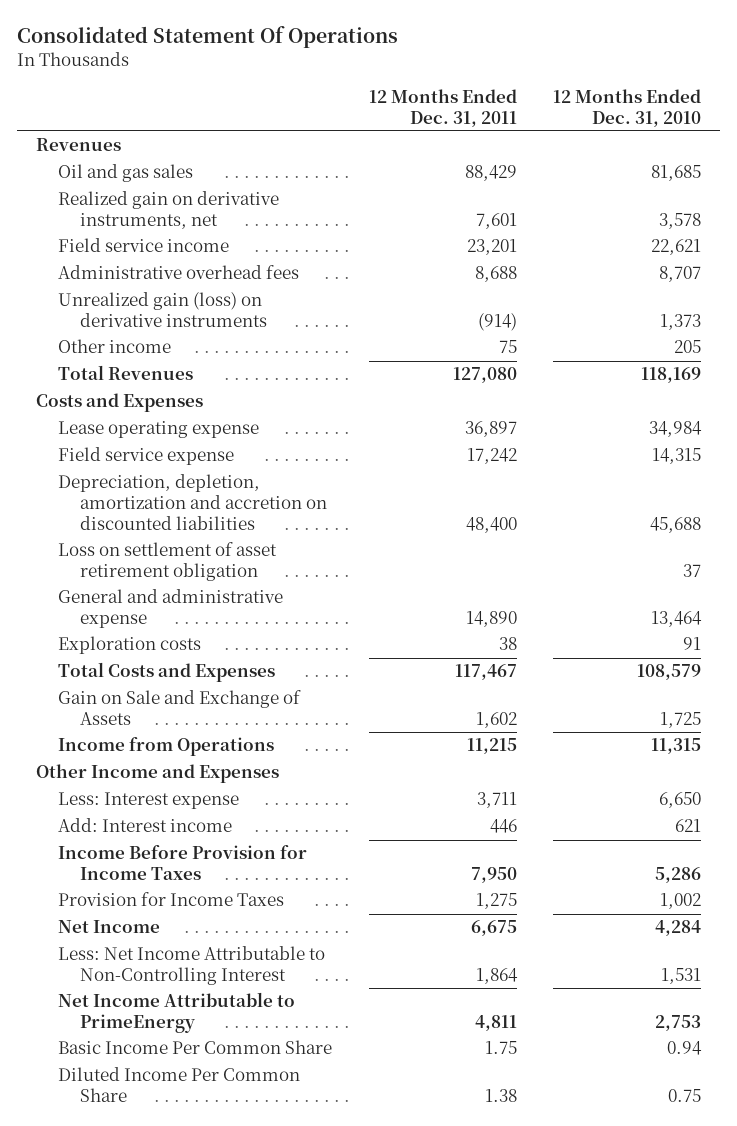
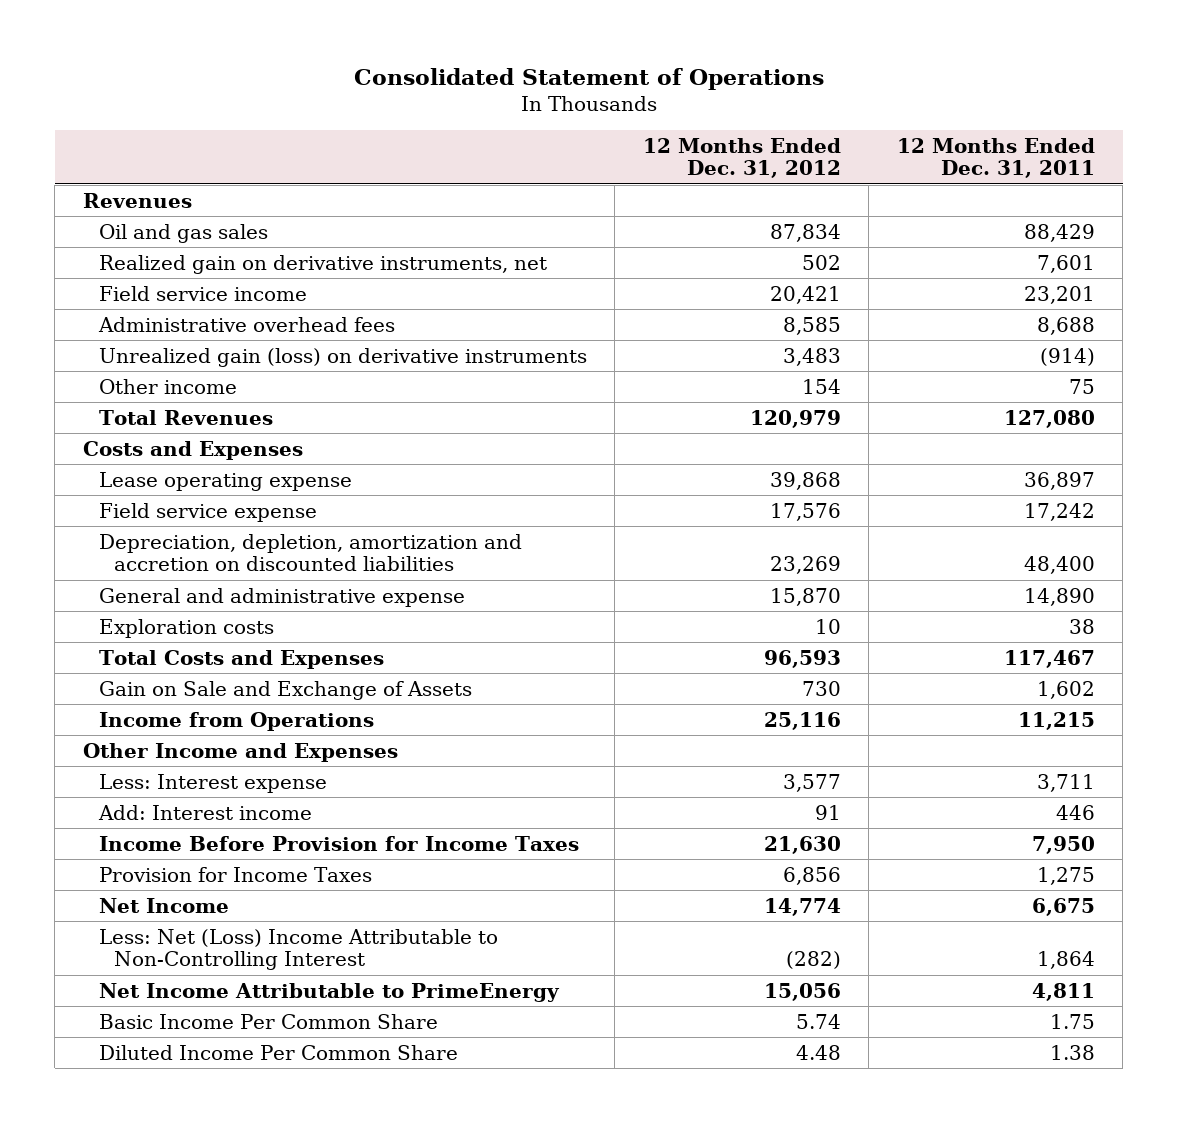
[17,26,399,49] Consolidated Statement Of Operations -> [353,67,824,90] Consolidated Statement of Operations
[553,88,702,127] 12 Months Ended Dec. 31, 2010 -> none
none -> [642,137,841,179] 12 Months Ended Dec. 31, 2012
[57,542,277,582] Loss on settlement of asset retirement obligation -> none
[57,946,325,986] Less: Net Income Attributable to Non-Controlling Interest -> [98,928,498,971] Less: Net (Loss) Income Attributable to Non-Controlling Interest

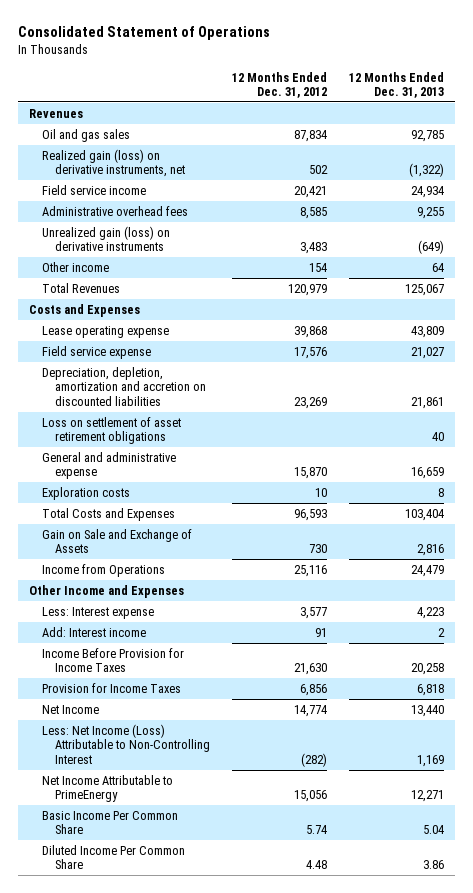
[896,137,1095,179] 12 Months Ended Dec. 31, 2011 -> none
none -> [349,71,445,98] 12 Months Ended Dec. 31, 2013
[98,254,547,274] Realized gain on derivative instruments, net -> [42,148,186,178] Realized gain (loss) on derivative instruments, net
none -> [42,416,182,445] Loss on settlement of asset retirement obligations
[98,928,498,971] Less: Net (Loss) Income Attributable to Non-Controlling Interest -> [42,723,211,764] Less: Net Income (Loss) Attributable to Non-Controlling Interest

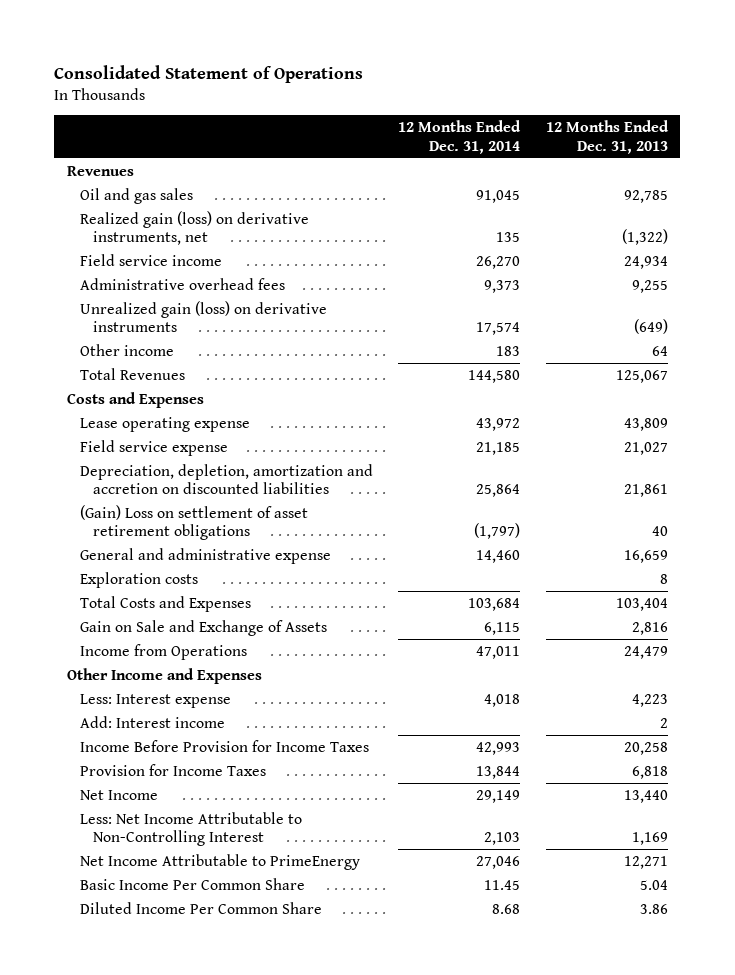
[232,71,328,98] 12 Months Ended Dec. 31, 2012 -> none
none -> [398,120,522,154] 12 Months Ended Dec. 31, 2014
[42,416,182,445] Loss on settlement of asset retirement obligations -> [79,504,308,541] (Gain) Loss on settlement of asset retirement obligations
[42,723,211,764] Less: Net Income (Loss) Attributable to Non-Controlling Interest -> [79,811,302,847] Less: Net Income Attributable to Non-Controlling Interest

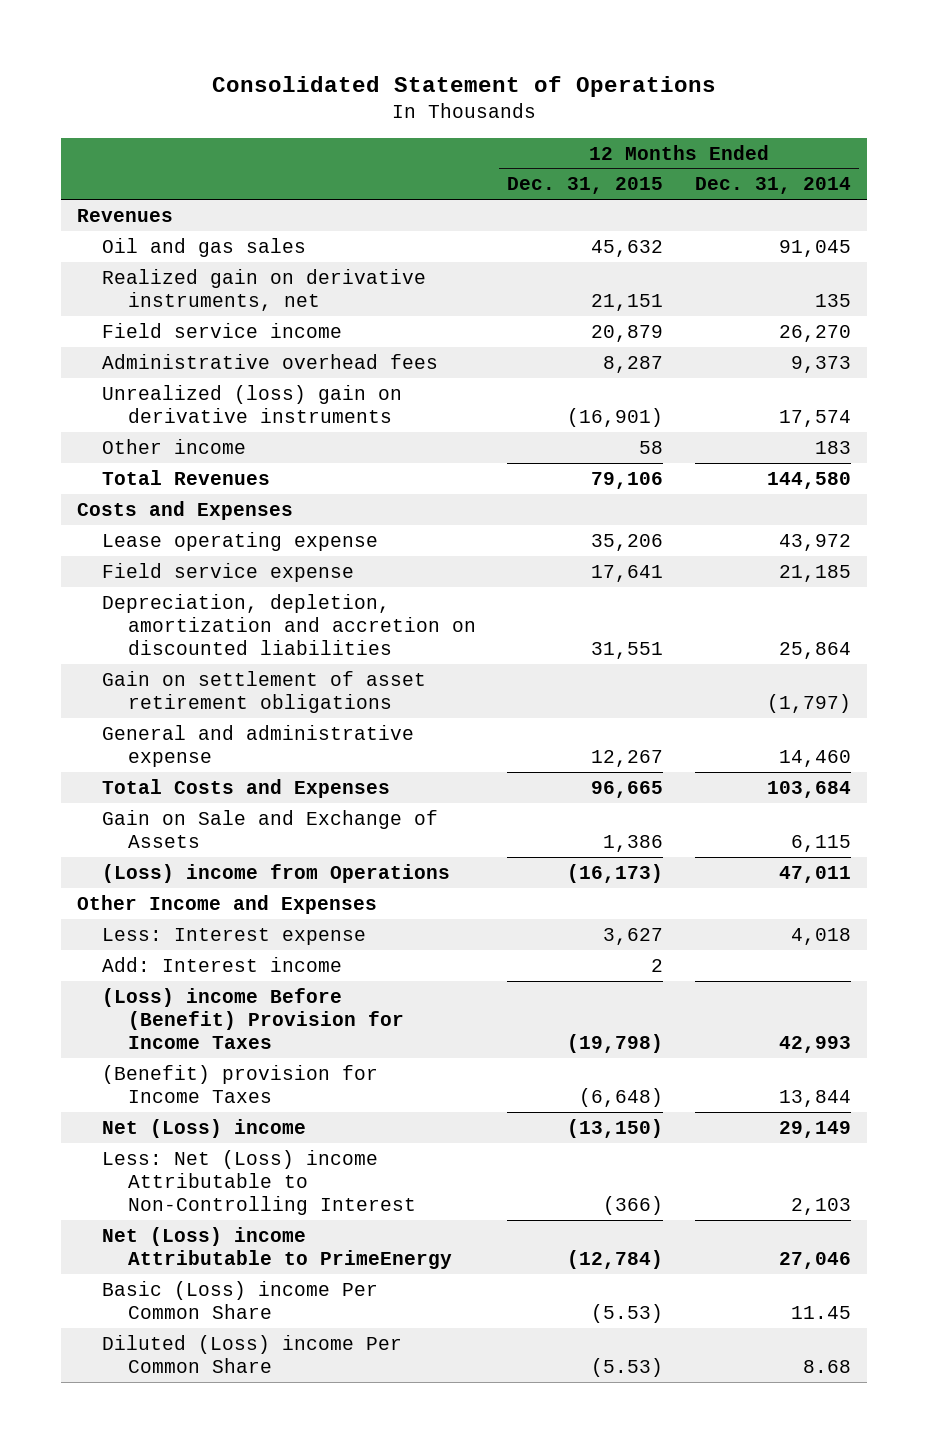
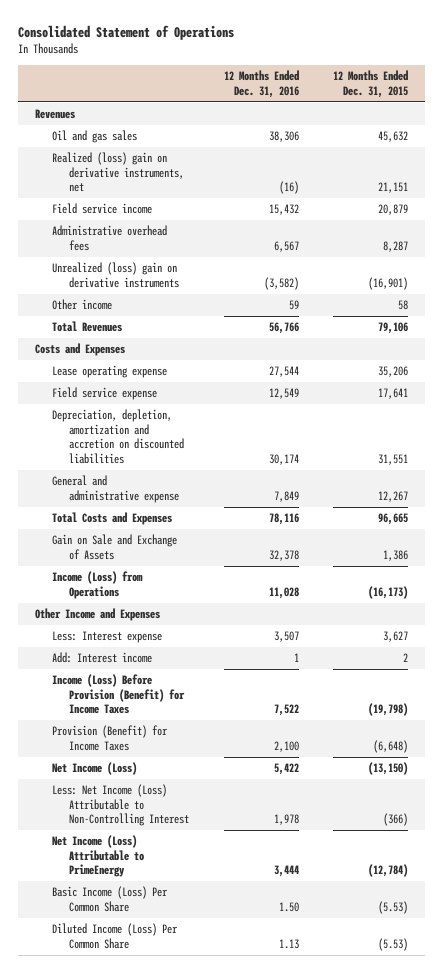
[694,177,851,195] Dec. 31, 2014 -> none
none -> [223,70,299,98] 12 Months Ended Dec. 31, 2016
[102,268,427,312] Realized gain on derivative instruments, net -> [52,152,185,193] Realized (loss) gain on derivative instruments, net
[102,670,427,714] Gain on settlement of asset retirement obligations -> none
[102,863,451,883] (Loss) income from Operations -> [52,571,144,599] Income (Loss) from Operations
[102,987,404,1050] (Loss) income Before (Benefit) Provision for Income Taxes -> [52,674,186,715] Income (Loss) Before Provision (Benefit) for Income Taxes
[102,1064,379,1104] (Benefit) provision for Income Taxes -> [52,725,169,751] Provision (Benefit) for Income Taxes
[102,1118,307,1138] Net (Loss) income -> [52,762,138,776] Net Income (Loss)
[102,1149,416,1216] Less: Net (Loss) income Attributable to Non-Controlling Interest -> [52,784,190,827] Less: Net Income (Loss) Attributable to Non-Controlling Interest
[102,1226,452,1270] Net (Loss) income Attributable to PrimeEnergy -> [52,835,145,878] Net Income (Loss) Attributable to PrimeEnergy
[102,1280,379,1320] Basic (Loss) income Per Common Share -> [52,886,169,912] Basic Income (Loss) Per Common Share
[102,1334,403,1374] Diluted (Loss) income Per Common Share -> [52,923,179,949] Diluted Income (Loss) Per Common Share

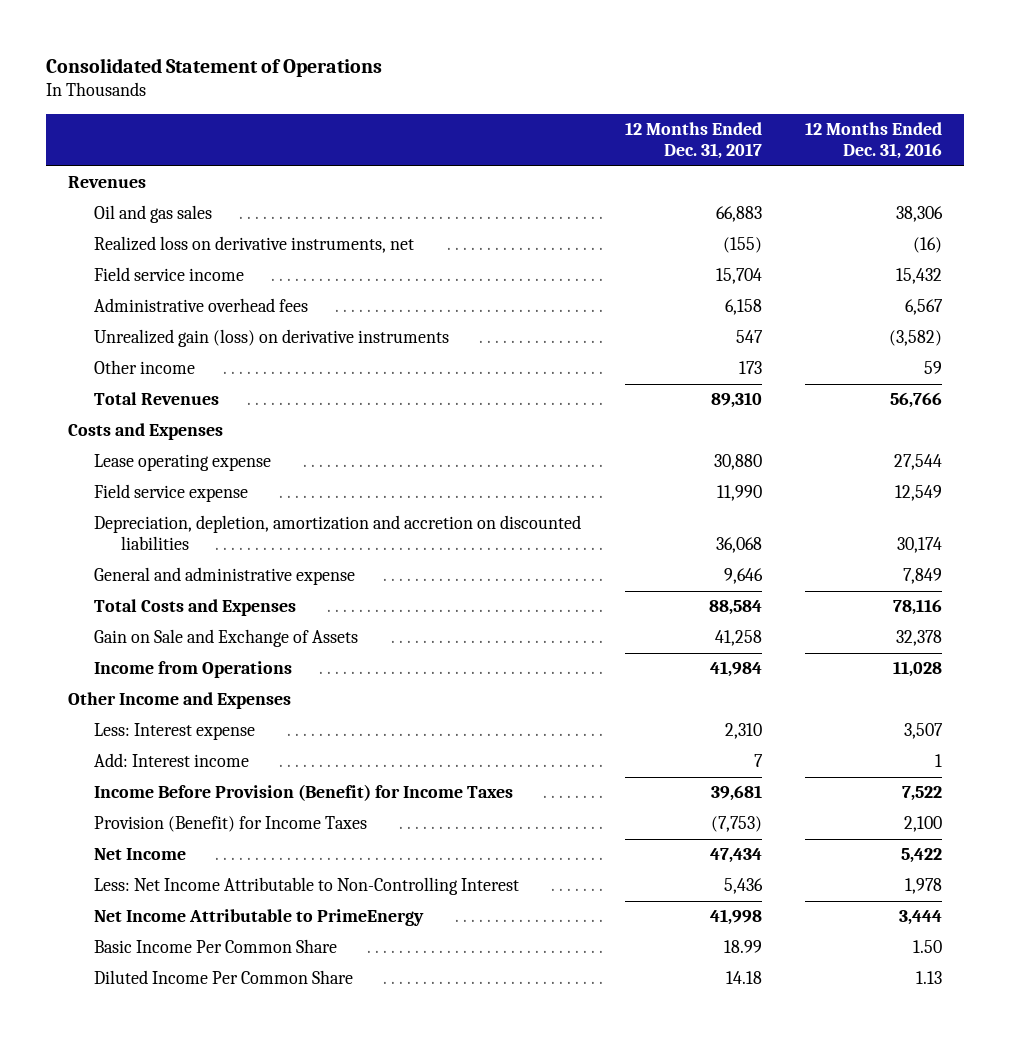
[332,70,408,98] 12 Months Ended Dec. 31, 2015 -> none
none -> [624,122,762,160] 12 Months Ended Dec. 31, 2017
[52,152,185,193] Realized (loss) gain on derivative instruments, net -> [94,236,415,254] Realized loss on derivative instruments, net
[52,262,180,288] Unrealized (loss) gain on derivative instruments -> [94,329,450,348] Unrealized gain (loss) on derivative instruments
[52,571,144,599] Income (Loss) from Operations -> [94,661,293,679] Income from Operations
[52,674,186,715] Income (Loss) Before Provision (Benefit) for Income Taxes -> [94,784,514,802] Income Before Provision (Benefit) for Income Taxes
[52,762,138,776] Net Income (Loss) -> [94,848,187,861] Net Income
[52,784,190,827] Less: Net Income (Loss) Attributable to Non-Controlling Interest -> [94,877,520,896] Less: Net Income Attributable to Non-Controlling Interest
[52,835,145,878] Net Income (Loss) Attributable to PrimeEnergy -> [94,909,425,927] Net Income Attributable to PrimeEnergy
[52,886,169,912] Basic Income (Loss) Per Common Share -> [94,939,338,954] Basic Income Per Common Share
[52,923,179,949] Diluted Income (Loss) Per Common Share -> [94,970,354,985] Diluted Income Per Common Share

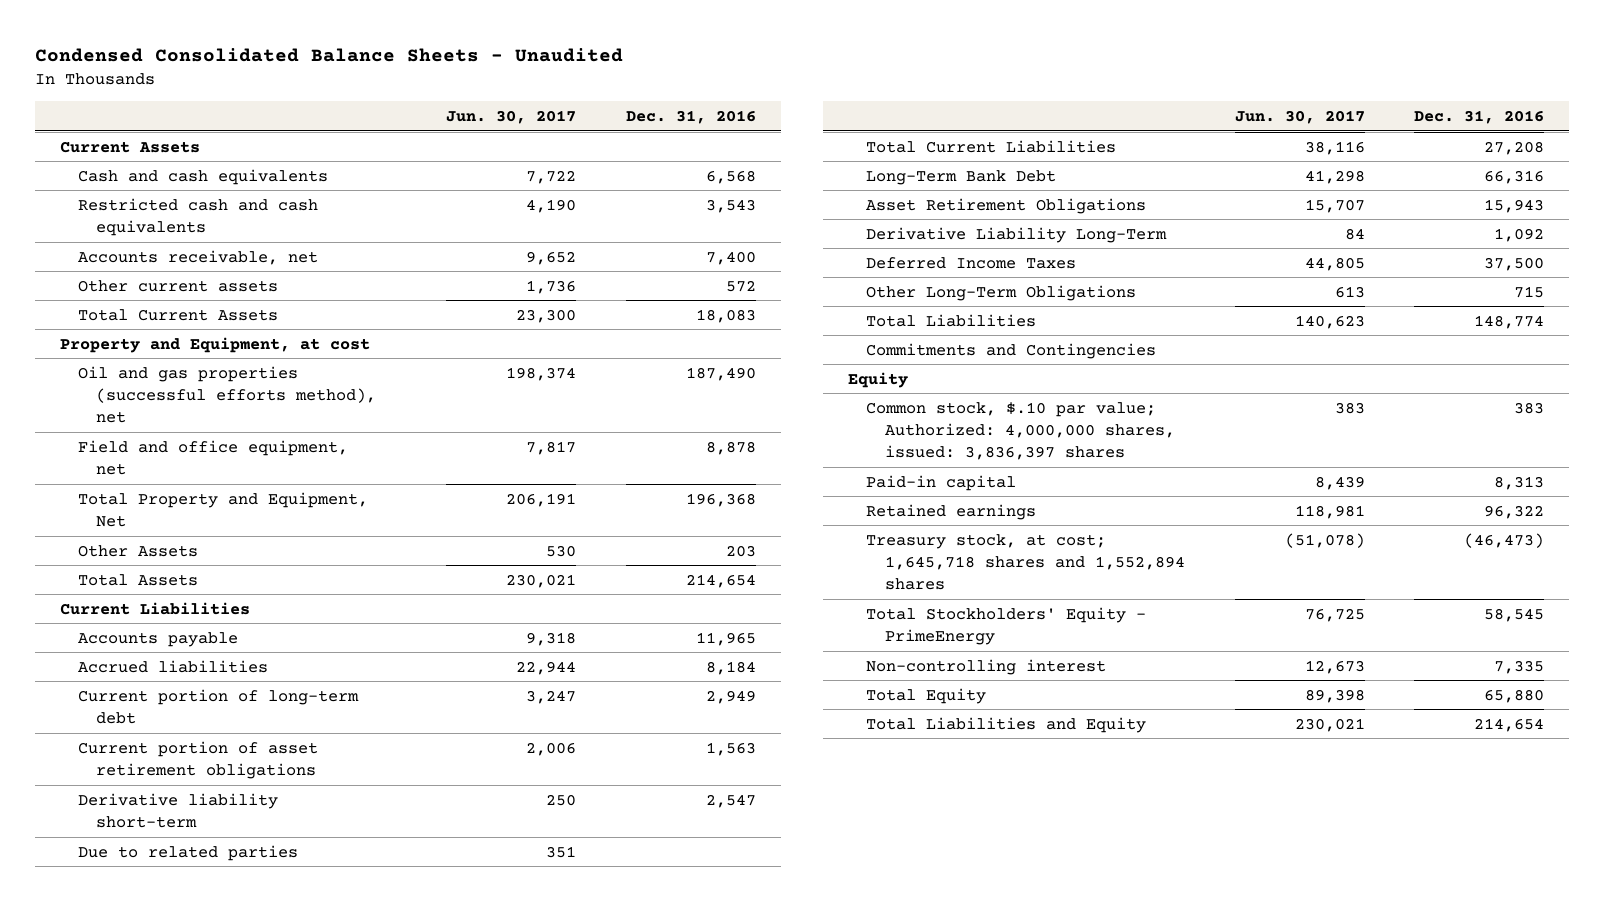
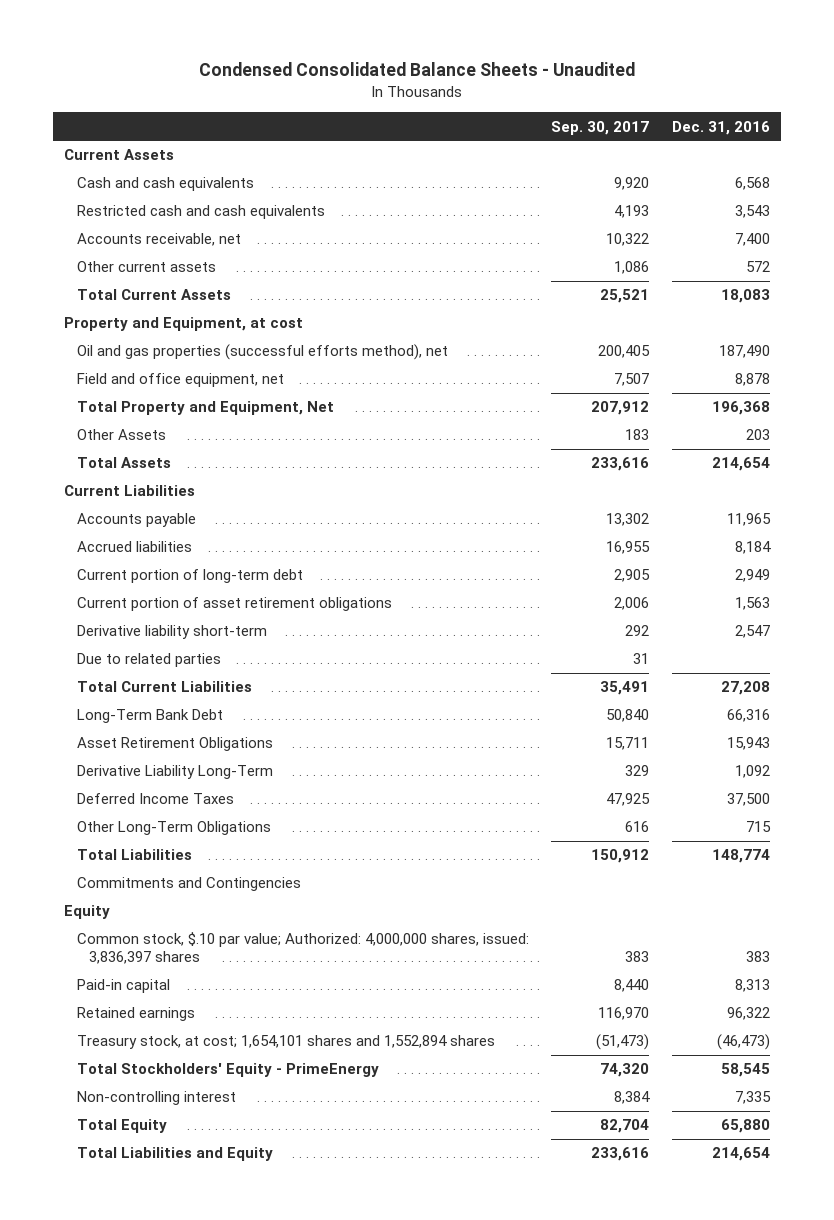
[445,109,576,124] Jun. 30, 2017 -> none
none -> [551,120,650,135] Sep. 30, 2017
[866,533,1185,590] Treasury stock, at cost; 1,645,718 shares and 1,552,894 shares -> [76,1035,495,1050] Treasury stock, at cost; 1,654,101 shares and 1,552,894 shares

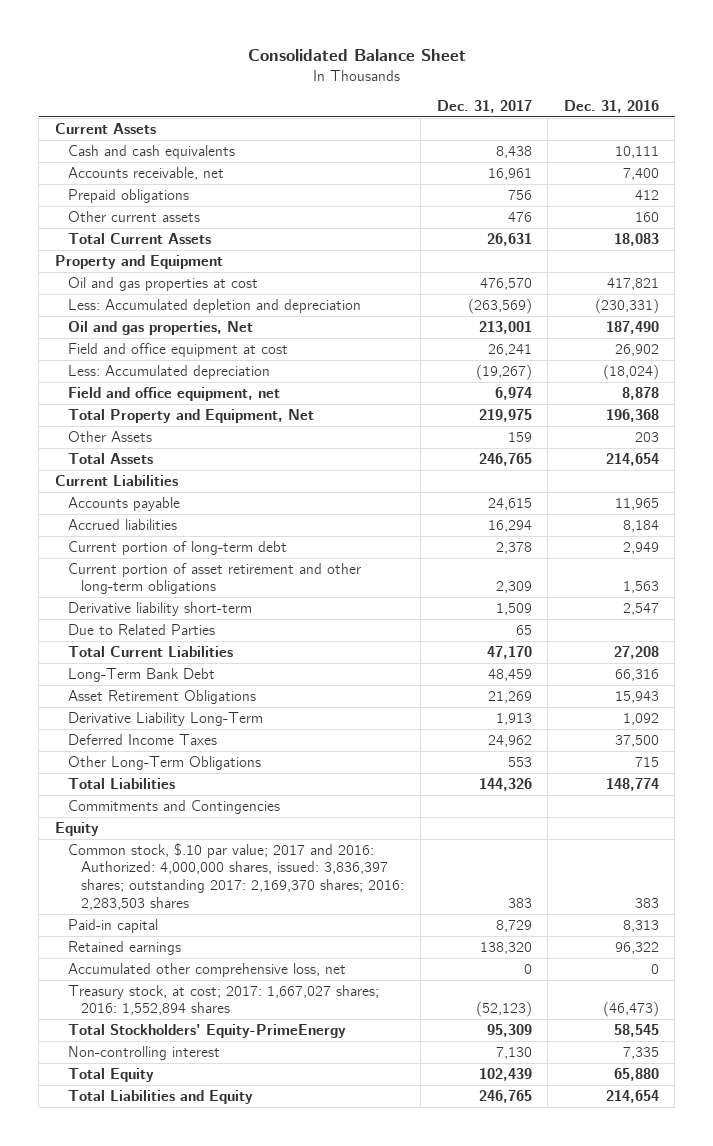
[198,62,635,77] Condensed Consolidated Balance Sheets - Unaudited -> [247,49,466,62] Consolidated Balance Sheet
[551,120,650,135] Sep. 30, 2017 -> none
none -> [436,99,532,113] Dec. 31, 2017
[76,205,325,220] Restricted cash and cash equivalents -> none
[734,177,770,191] 6,568 -> [614,145,659,158] 10,111
none -> [68,188,190,203] Prepaid obligations
[745,261,770,273] 572 -> [634,211,659,222] 160
[64,317,304,332] Property and Equipment, at cost -> [54,254,223,269] Property and Equipment
none -> [68,276,259,291] Oil and gas properties at cost
none -> [68,298,362,313] Less: Accumulated depletion and depreciation
[76,344,448,361] Oil and gas properties (successful efforts method), net -> [68,320,254,335] Oil and gas properties, Net
none -> [68,342,289,357] Field and office equipment at cost
none -> [68,364,271,379] Less: Accumulated depreciation
[76,597,392,612] Current portion of asset retirement obligations -> [68,562,362,595] Current portion of asset retirement and other long-term obligations
[76,653,221,668] Due to related parties -> [68,623,216,635] Due to Related Parties
[76,932,529,965] Common stock, $.10 par value; Authorized: 4,000,000 shares, issued: 3,836,397 shares -> [68,842,405,910] Common stock, $.10 par value; 2017 and 2016: Authorized: 4,000,000 shares, issued: 3,836,397 shares; outstanding 2017: 2,169,370 shares; 2016: 2,283,503 shares
none -> [68,962,347,977] Accumulated other comprehensive loss, net
[76,1035,495,1050] Treasury stock, at cost; 1,654,101 shares and 1,552,894 shares -> [68,984,380,1016] Treasury stock, at cost; 2017: 1,667,027 shares; 2016: 1,552,894 shares
[76,1063,379,1078] Total Stockholders' Equity - PrimeEnergy -> [68,1023,347,1038] Total Stockholders' Equity-PrimeEnergy

